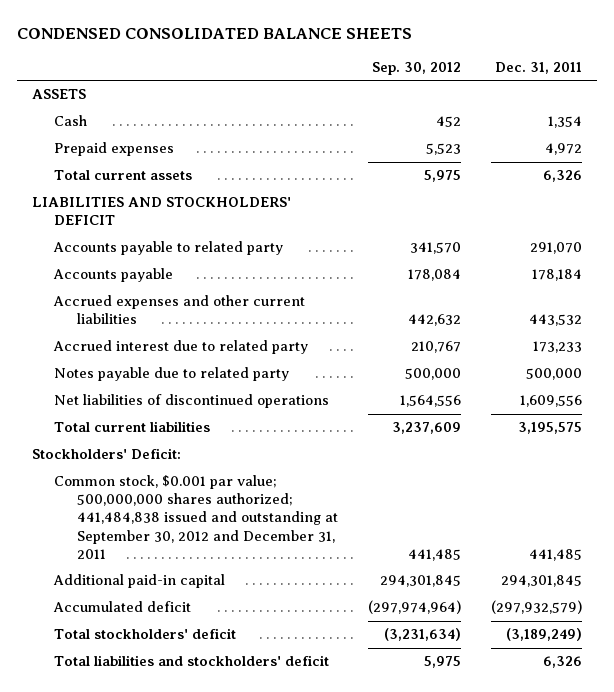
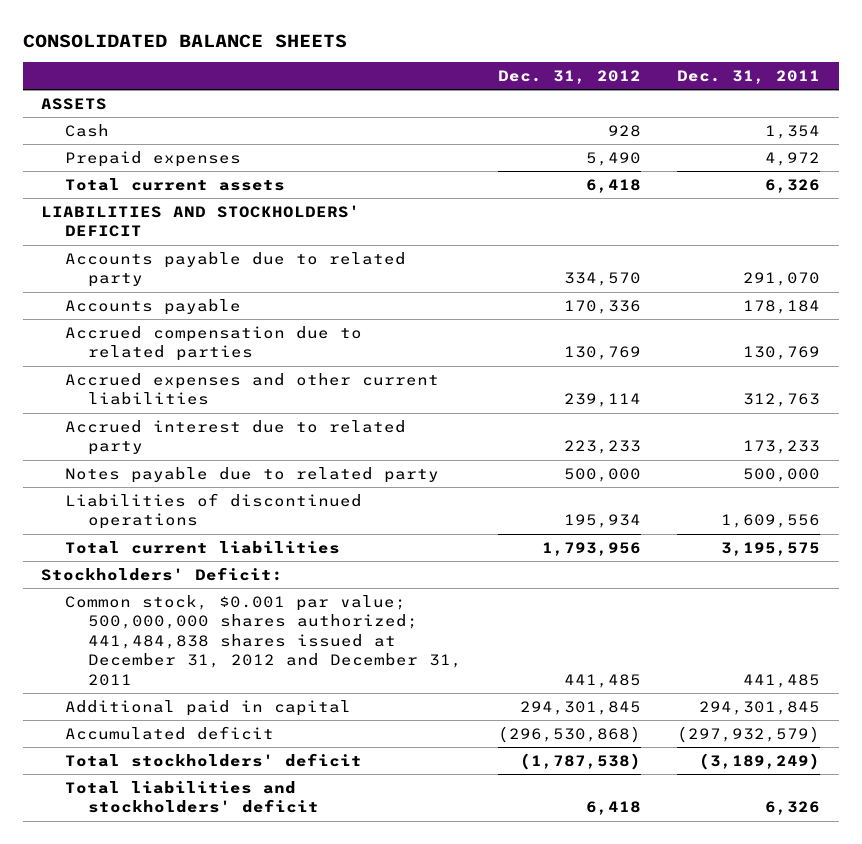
[16,27,412,39] CONDENSED CONSOLIDATED BALANCE SHEETS -> [23,33,348,48] CONSOLIDATED BALANCE SHEETS
[371,61,461,75] Sep. 30, 2012 -> none
none -> [498,69,642,84] Dec. 31, 2012
[53,241,284,256] Accounts payable to related party -> [64,251,406,288] Accounts payable due to related party
none -> [64,325,362,362] Accrued compensation due to related parties
[529,314,583,327] 443,532 -> [743,393,821,408] 312,763
[54,394,330,409] Net liabilities of discontinued operations -> [64,492,362,530] Liabilities of discontinued operations
[54,475,338,559] Common stock, $0.001 par value; 500,000,000 shares authorized; 441,484,838 issued and outstanding at September 30, 2012 and December 31, 2011 -> [64,594,463,686] Common stock, $0.001 par value; 500,000,000 shares authorized; 441,484,838 shares issued at December 31, 2012 and December 31, 2011
[53,574,226,589] Additional paid-in capital -> [64,699,351,716] Additional paid in capital

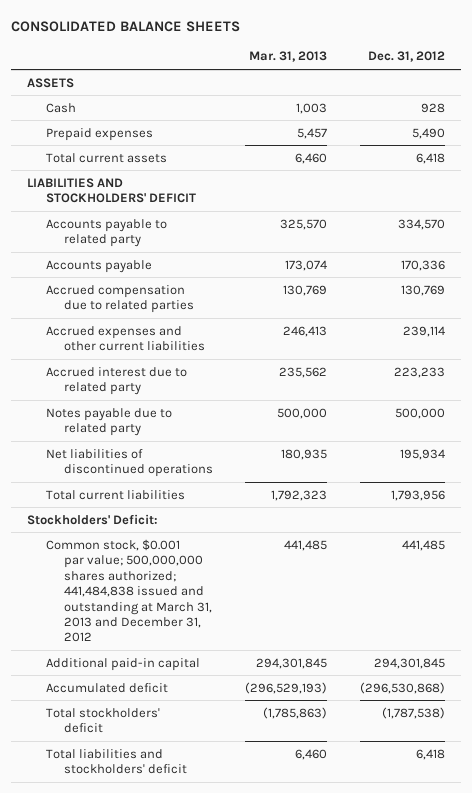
[677,69,821,84] Dec. 31, 2011 -> none
none -> [249,51,328,63] Mar. 31, 2013
[64,251,406,288] Accounts payable due to related party -> [45,218,167,248] Accounts payable to related party
[64,492,362,530] Liabilities of discontinued operations -> [45,448,213,478] Net liabilities of discontinued operations
[64,594,463,686] Common stock, $0.001 par value; 500,000,000 shares authorized; 441,484,838 shares issued at December 31, 2012 and December 31, 2011 -> [45,538,212,643] Common stock, $0.001 par value; 500,000,000 shares authorized; 441,484,838 issued and outstanding at March 31, 2013 and December 31, 2012
[64,699,351,716] Additional paid in capital -> [45,657,200,671] Additional paid-in capital

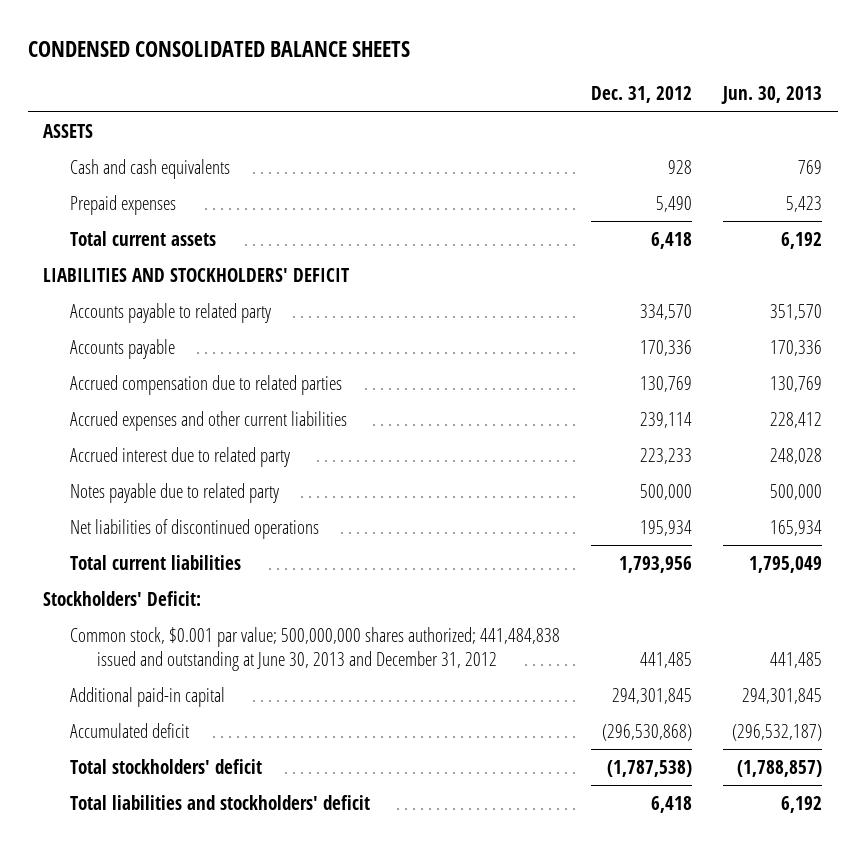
[11,20,241,32] CONSOLIDATED BALANCE SHEETS -> [27,41,410,58] CONDENSED CONSOLIDATED BALANCE SHEETS
[249,51,328,63] Mar. 31, 2013 -> none
none -> [721,86,823,105] Jun. 30, 2013
[45,102,76,113] Cash -> [70,158,231,179] Cash and cash equivalents
[45,538,212,643] Common stock, $0.001 par value; 500,000,000 shares authorized; 441,484,838 issued and outstanding at March 31, 2013 and December 31, 2012 -> [70,626,561,672] Common stock, $0.001 par value; 500,000,000 shares authorized; 441,484,838 issued and outstanding at June 30, 2013 and December 31, 2012

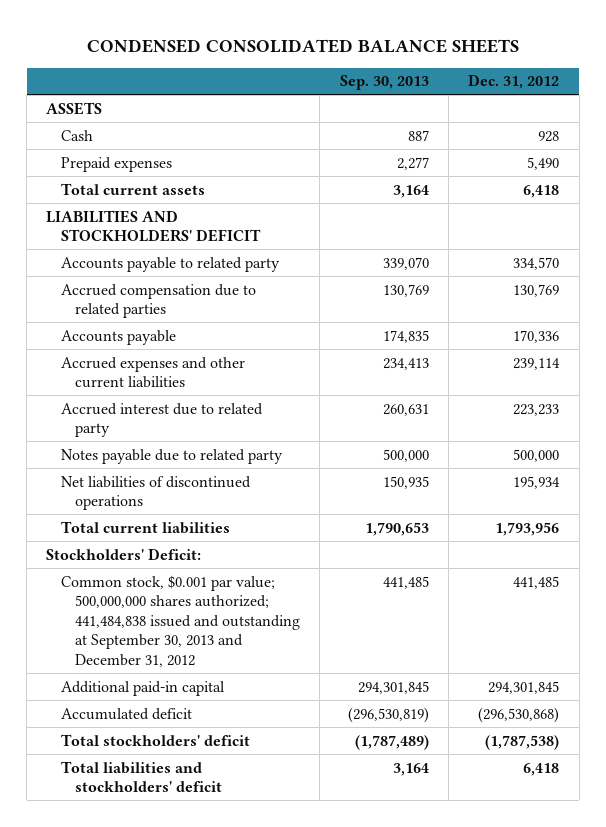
[721,86,823,105] Jun. 30, 2013 -> none
none -> [339,75,429,91] Sep. 30, 2013
[70,158,231,179] Cash and cash equivalents -> [60,129,93,141] Cash
[70,338,176,359] Accounts payable -> [60,329,176,345] Accounts payable
[70,626,561,672] Common stock, $0.001 par value; 500,000,000 shares authorized; 441,484,838 issued and outstanding at June 30, 2013 and December 31, 2012 -> [60,574,300,668] Common stock, $0.001 par value; 500,000,000 shares authorized; 441,484,838 issued and outstanding at September 30, 2013 and December 31, 2012

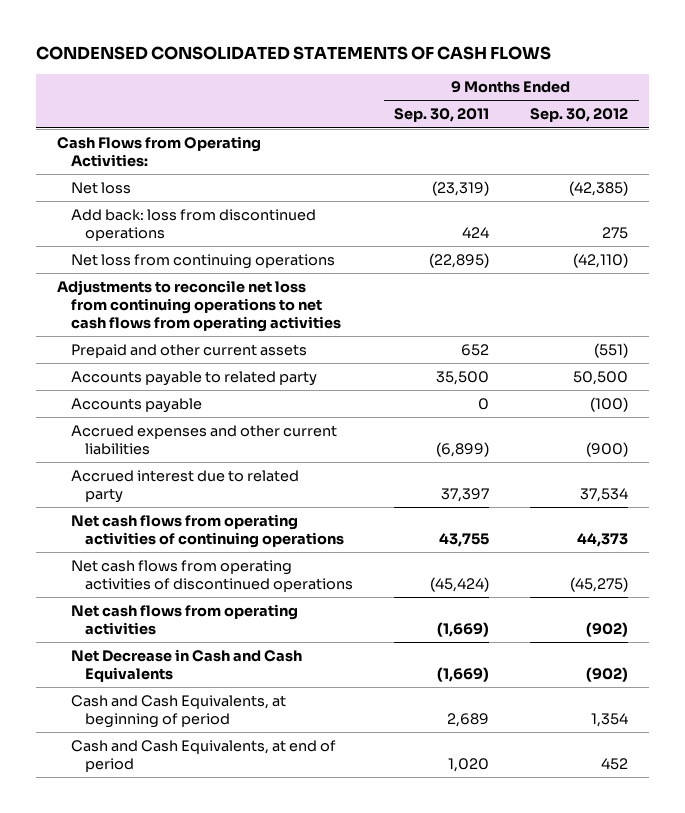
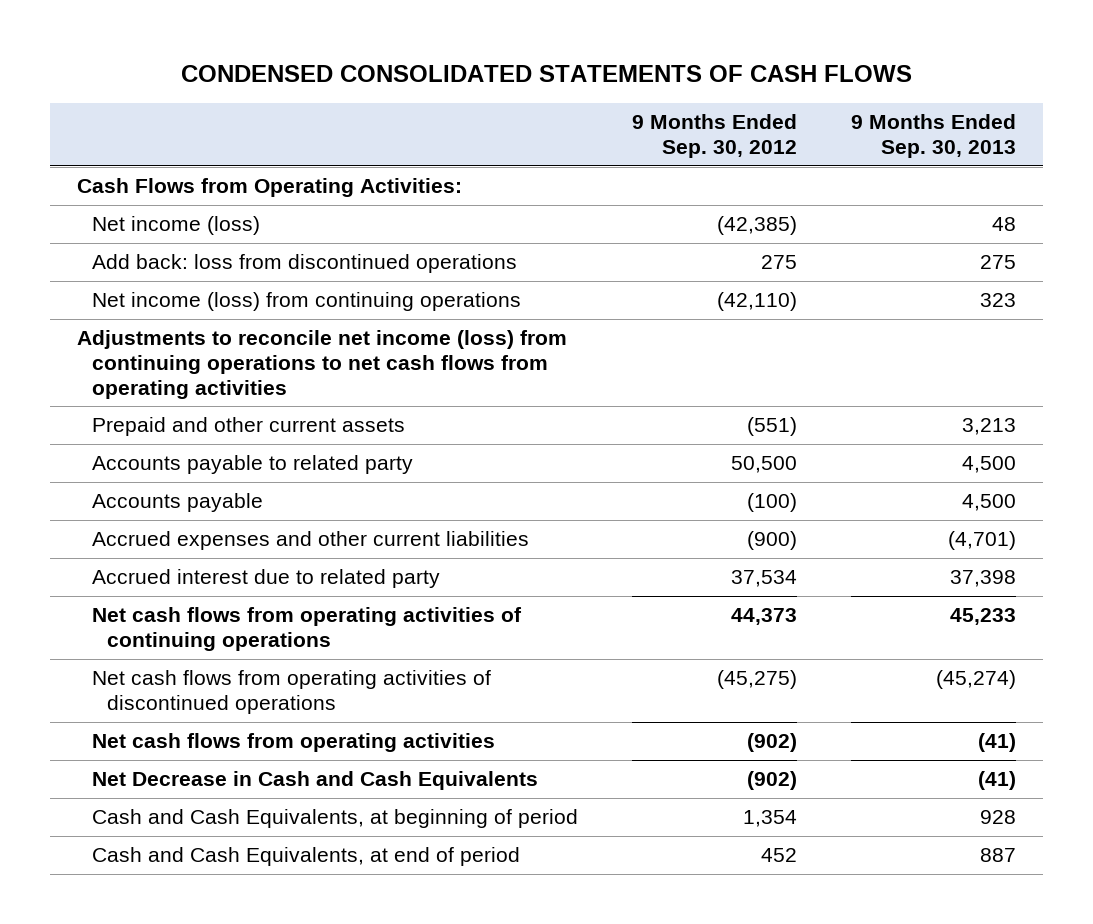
[394,108,490,123] Sep. 30, 2011 -> none
none -> [851,114,1017,159] 9 Months Ended Sep. 30, 2013
[71,181,132,194] Net loss -> [91,216,260,236] Net income (loss)
[71,253,336,269] Net loss from continuing operations -> [91,292,521,312] Net income (loss) from continuing operations
[57,279,342,333] Adjustments to reconcile net loss from continuing operations to net cash flows from operating activities -> [76,330,567,399] Adjustments to reconcile net income (loss) from continuing operations to net cash flows from operating activities

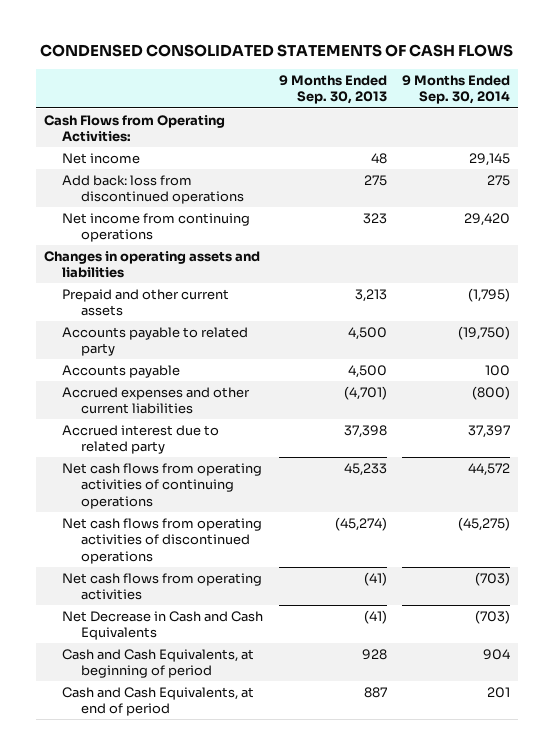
[631,114,797,159] 9 Months Ended Sep. 30, 2012 -> none
none -> [402,74,511,105] 9 Months Ended Sep. 30, 2014
[91,216,260,236] Net income (loss) -> [62,152,141,164] Net income
[76,330,567,399] Adjustments to reconcile net income (loss) from continuing operations to net cash flows from operating activities -> none
[91,292,521,312] Net income (loss) from continuing operations -> [62,212,251,243] Net income from continuing operations
none -> [43,250,260,279] Changes in operating assets and liabilities

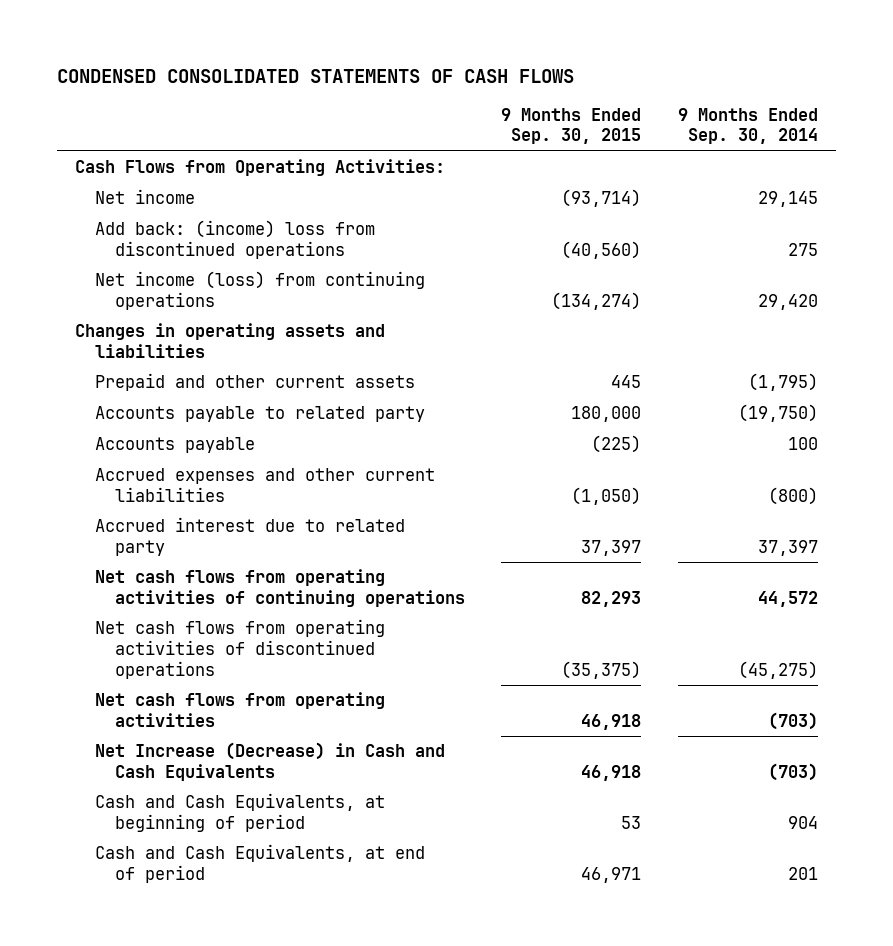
[278,74,387,105] 9 Months Ended Sep. 30, 2013 -> none
none -> [501,107,642,145] 9 Months Ended Sep. 30, 2015
[62,174,244,205] Add back: loss from discontinued operations -> [94,220,375,260] Add back: (income) loss from discontinued operations
[62,212,251,243] Net income from continuing operations -> [94,271,425,311] Net income (loss) from continuing operations
[62,610,264,641] Net Decrease in Cash and Cash Equivalents -> [94,742,445,782] Net Increase (Decrease) in Cash and Cash Equivalents

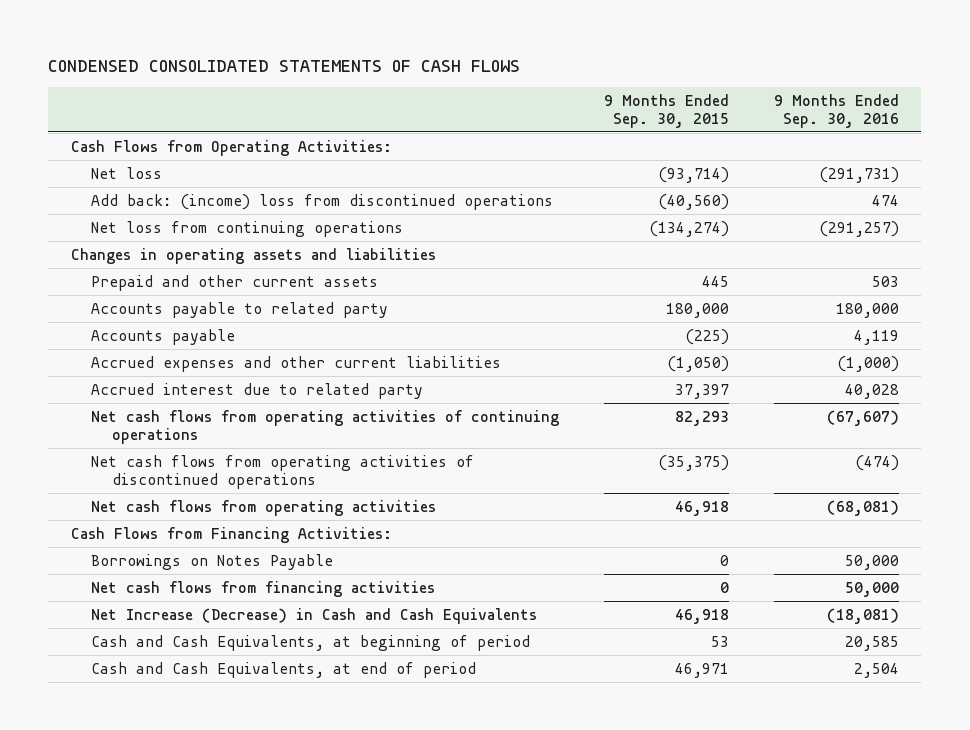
[678,107,819,145] 9 Months Ended Sep. 30, 2014 -> none
none -> [774,93,900,128] 9 Months Ended Sep. 30, 2016
[94,189,195,205] Net income -> [91,166,163,179] Net loss
[94,271,425,311] Net income (loss) from continuing operations -> [91,220,404,237] Net loss from continuing operations
none -> [70,526,392,543] Cash Flows from Financing Activities:
none -> [91,553,334,570] Borrowings on Notes Payable
none -> [91,580,436,597] Net cash flows from financing activities

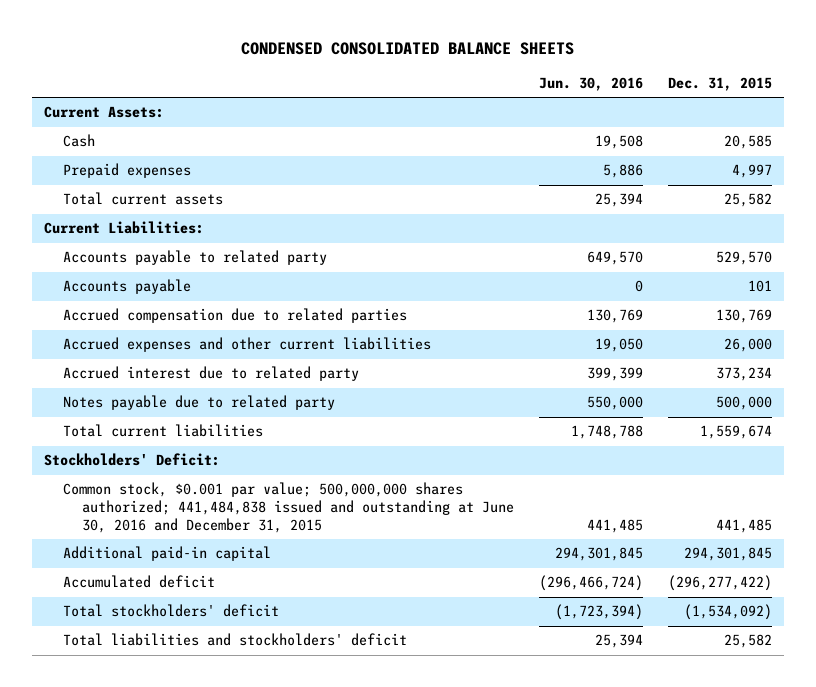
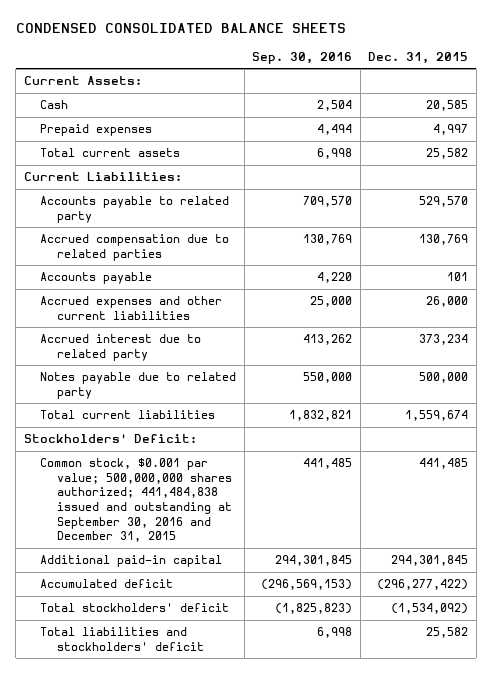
[538,76,643,91] Jun. 30, 2016 -> none
none -> [252,51,353,64] Sep. 30, 2016
[63,279,192,295] Accounts payable -> [40,272,153,285] Accounts payable
[63,482,514,534] Common stock, $0.001 par value; 500,000,000 shares authorized; 441,484,838 issued and outstanding at June 30, 2016 and December 31, 2015 -> [40,458,232,543] Common stock, $0.001 par value; 500,000,000 shares authorized; 441,484,838 issued and outstanding at September 30, 2016 and December 31, 2015

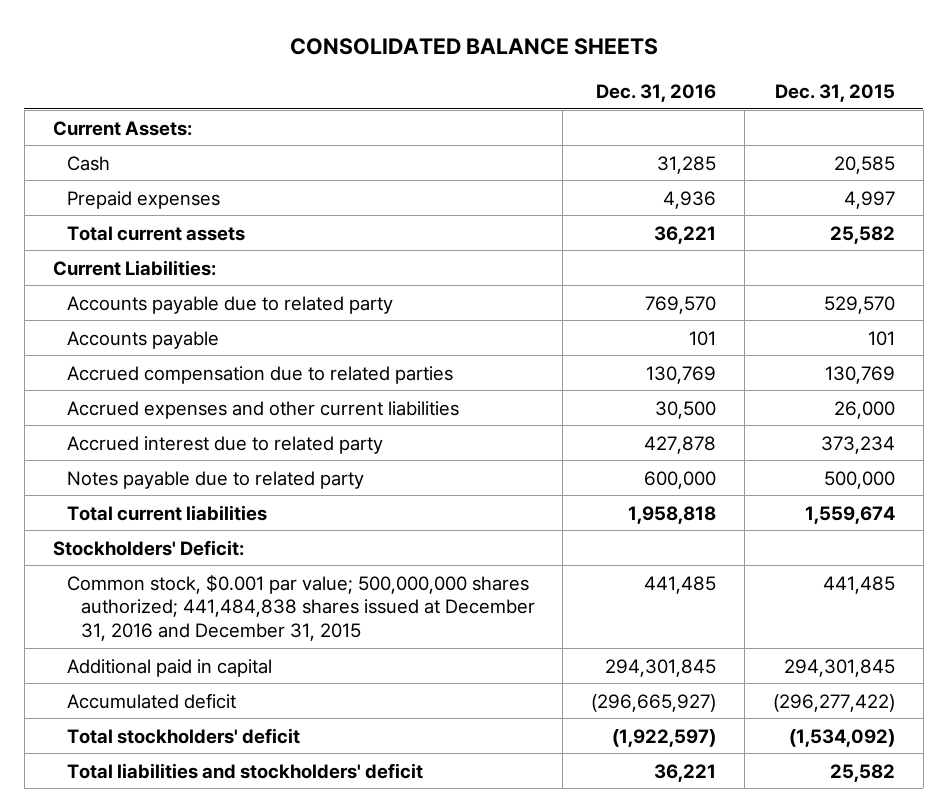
[15,23,346,34] CONDENSED CONSOLIDATED BALANCE SHEETS -> [289,38,658,56] CONSOLIDATED BALANCE SHEETS
[252,51,353,64] Sep. 30, 2016 -> none
none -> [596,83,717,102] Dec. 31, 2016
[40,196,230,223] Accounts payable to related party -> [66,295,393,314] Accounts payable due to related party
[40,234,230,261] Accrued compensation due to related parties -> [66,365,453,384] Accrued compensation due to related parties
[40,458,232,543] Common stock, $0.001 par value; 500,000,000 shares authorized; 441,484,838 issued and outstanding at September 30, 2016 and December 31, 2015 -> [66,573,535,642] Common stock, $0.001 par value; 500,000,000 shares authorized; 441,484,838 shares issued at December 31, 2016 and December 31, 2015
[40,555,223,568] Additional paid-in capital -> [66,658,272,677] Additional paid in capital

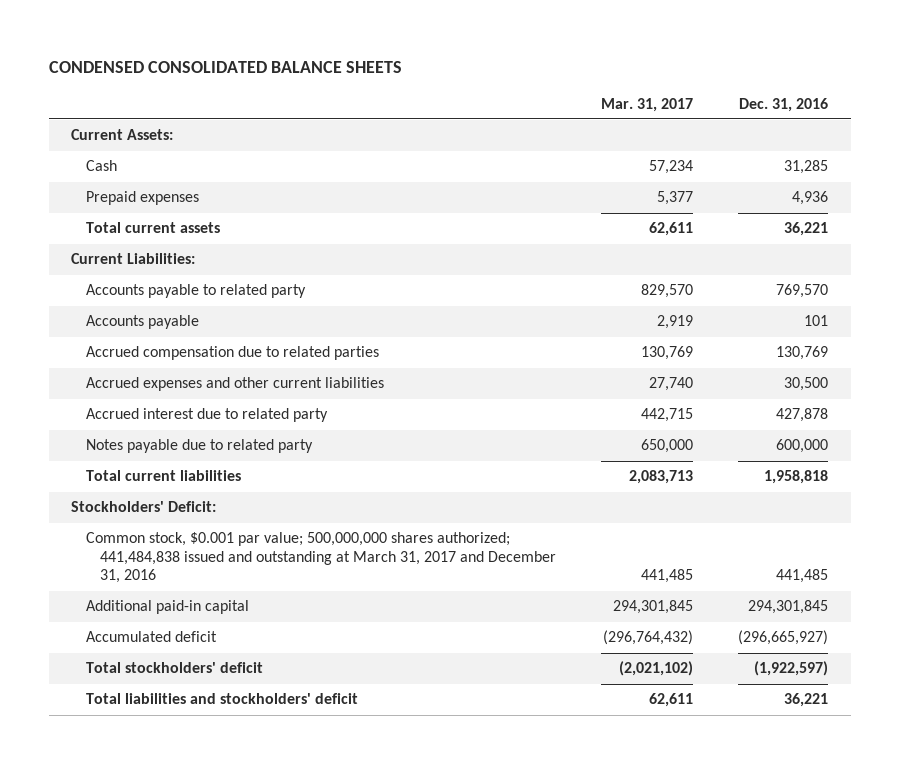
[289,38,658,56] CONSOLIDATED BALANCE SHEETS -> [48,60,402,73] CONDENSED CONSOLIDATED BALANCE SHEETS
[774,83,895,102] Dec. 31, 2015 -> none
none -> [601,97,694,112] Mar. 31, 2017
[66,295,393,314] Accounts payable due to related party -> [85,284,306,299] Accounts payable to related party
[66,573,535,642] Common stock, $0.001 par value; 500,000,000 shares authorized; 441,484,838 shares issued at December 31, 2016 and December 31, 2015 -> [85,532,557,584] Common stock, $0.001 par value; 500,000,000 shares authorized; 441,484,838 issued and outstanding at March 31, 2017 and December 31, 2016
[66,658,272,677] Additional paid in capital -> [85,600,249,615] Additional paid-in capital

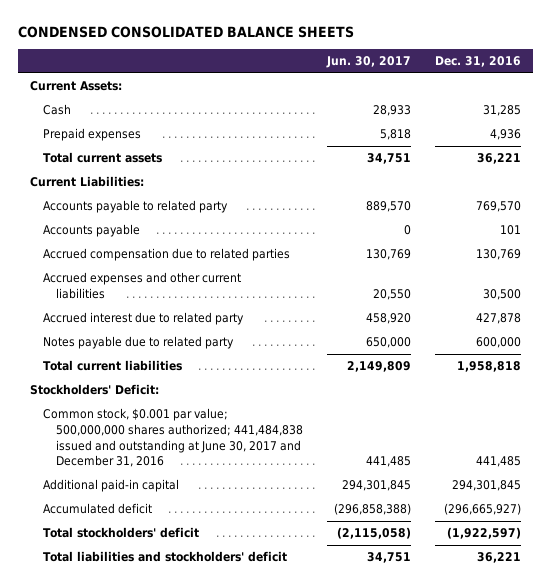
[601,97,694,112] Mar. 31, 2017 -> none
none -> [325,56,411,69] Jun. 30, 2017
[85,532,557,584] Common stock, $0.001 par value; 500,000,000 shares authorized; 441,484,838 issued and outstanding at March 31, 2017 and December 31, 2016 -> [42,408,303,468] Common stock, $0.001 par value; 500,000,000 shares authorized; 441,484,838 issued and outstanding at June 30, 2017 and December 31, 2016

